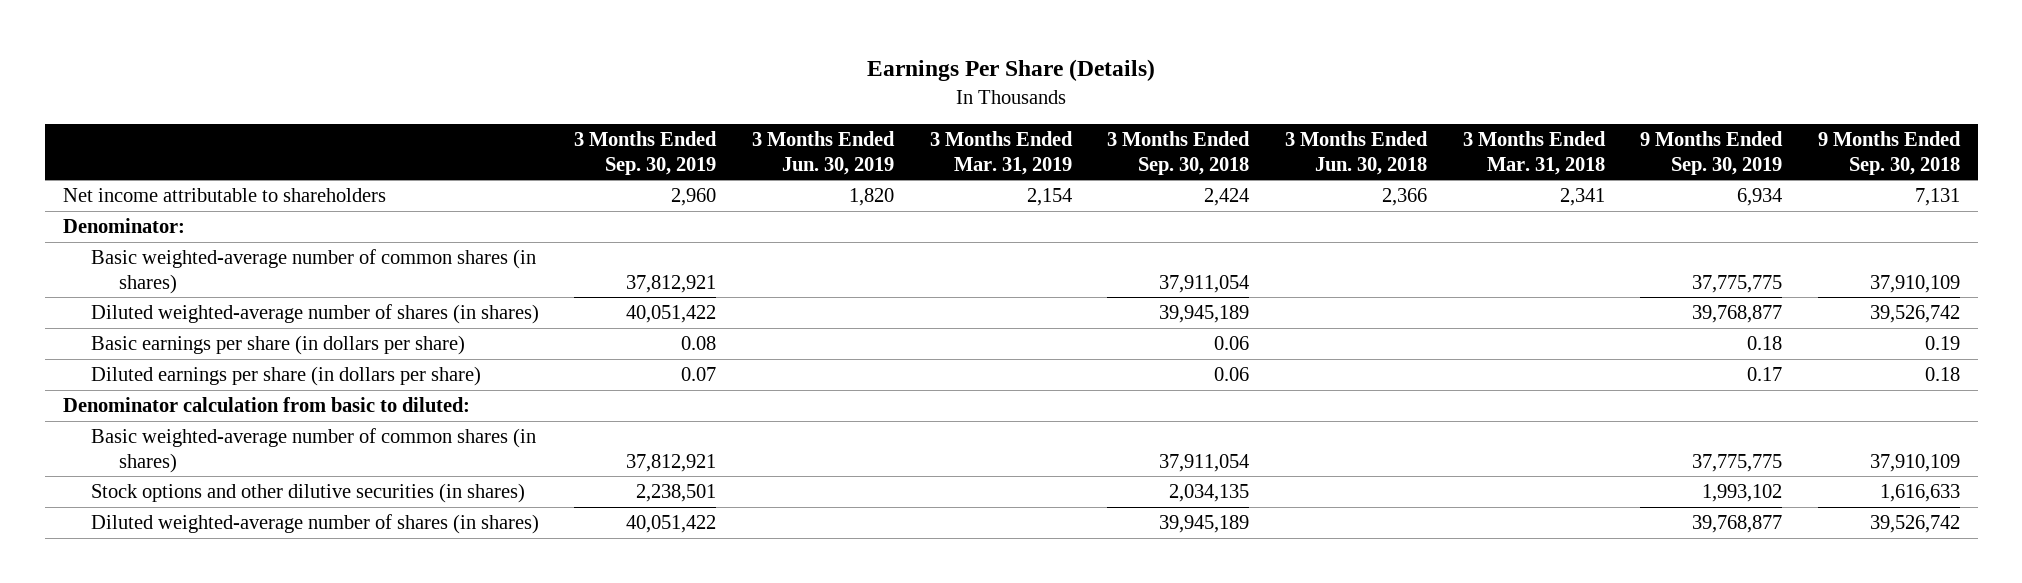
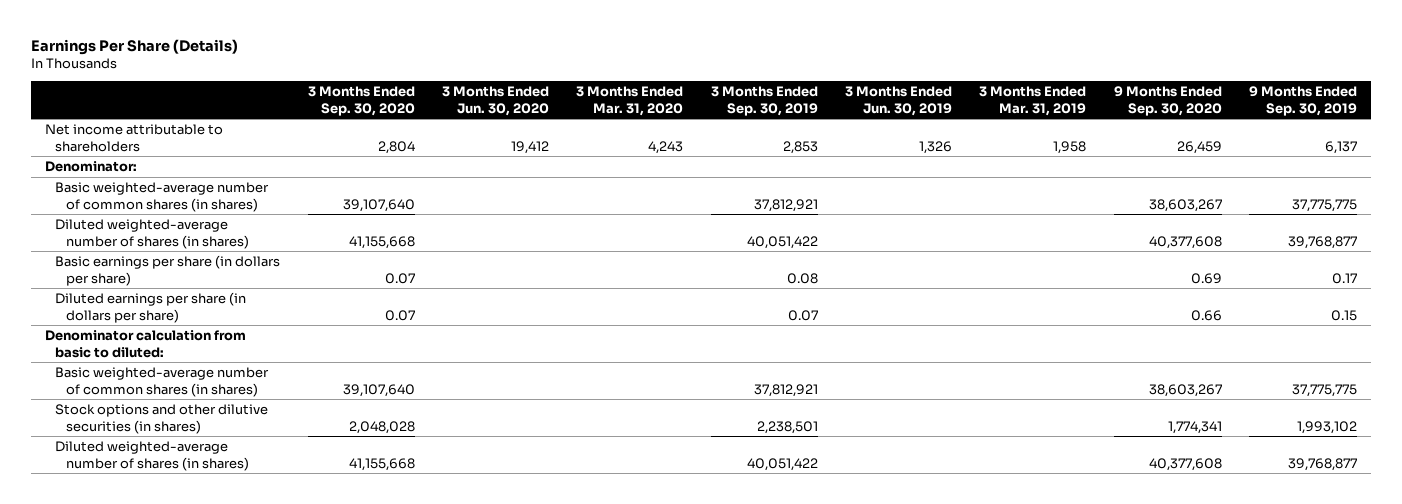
[1107,131,1251,175] 3 Months Ended Sep. 30, 2018 -> none
[1284,131,1428,175] 3 Months Ended Jun. 30, 2018 -> none
[1462,131,1606,175] 3 Months Ended Mar. 31, 2018 -> none
[1817,131,1961,175] 9 Months Ended Sep. 30, 2018 -> none
none -> [307,86,415,116] 3 Months Ended Sep. 30, 2020
none -> [442,86,550,116] 3 Months Ended Jun. 30, 2020
none -> [576,86,684,116] 3 Months Ended Mar. 31, 2020
none -> [1113,86,1222,116] 9 Months Ended Sep. 30, 2020
[671,188,717,207] 2,960 -> [782,140,818,154] 2,853
[848,188,894,207] 1,820 -> [919,140,953,154] 1,326
[1026,188,1072,207] 2,154 -> [1053,140,1087,154] 1,958
[1737,188,1783,207] 6,934 -> [1325,140,1358,154] 6,137
[1747,336,1783,351] 0.18 -> [1332,272,1358,284] 0.17
[1747,367,1783,382] 0.17 -> [1331,309,1358,321] 0.15

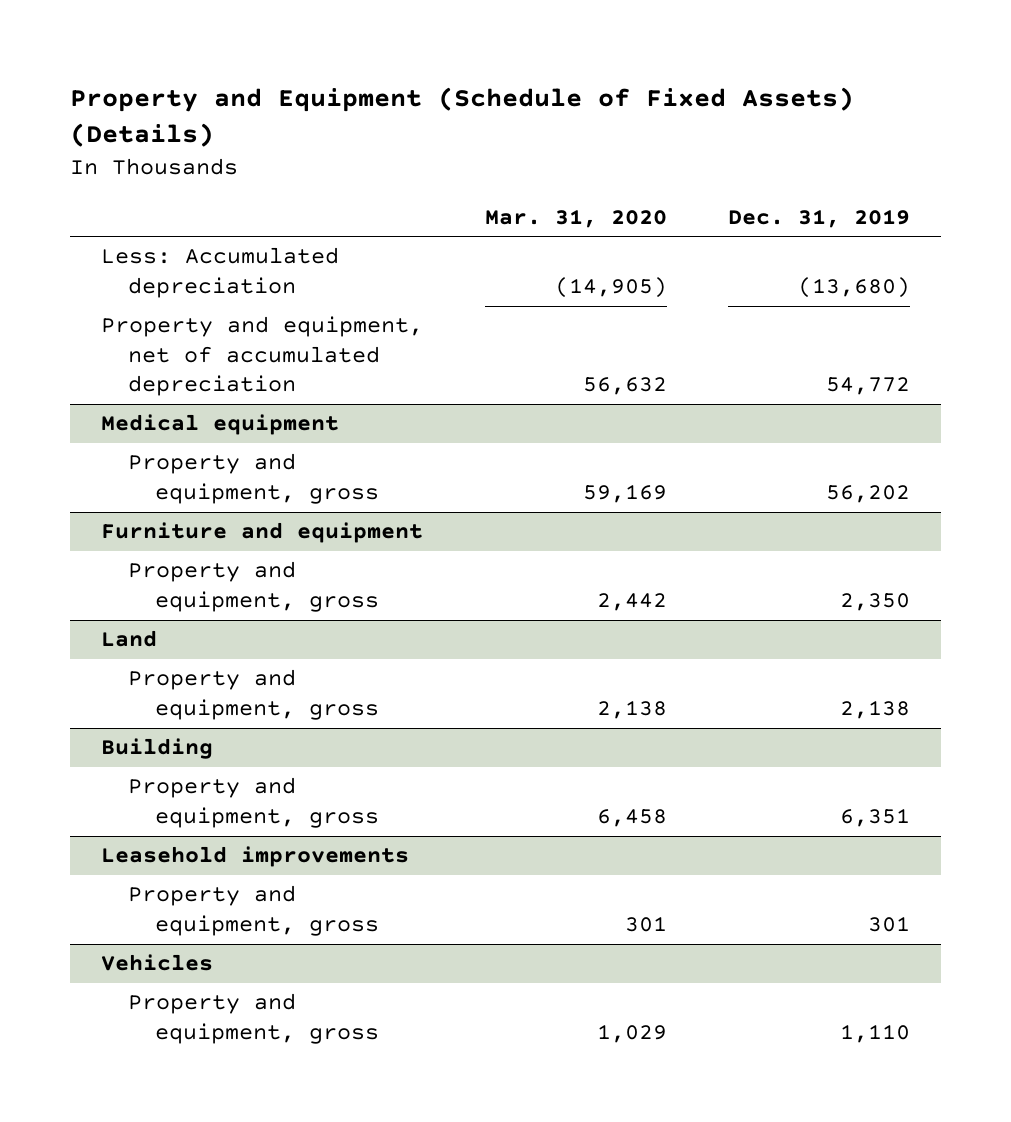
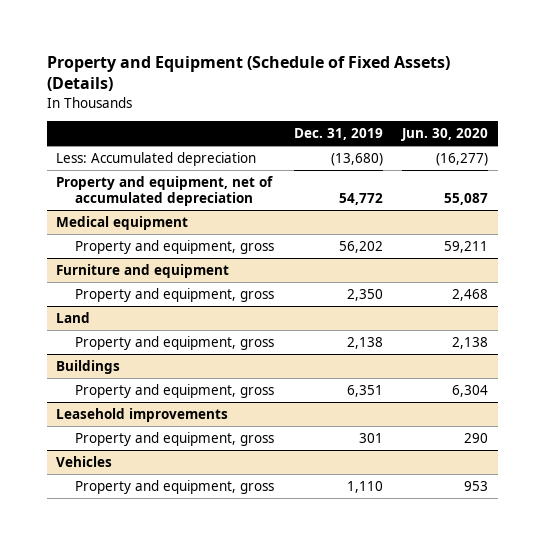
[484,208,667,228] Mar. 31, 2020 -> none
none -> [400,128,488,142] Jun. 30, 2020
[100,738,213,760] Building -> [56,359,121,374] Buildings

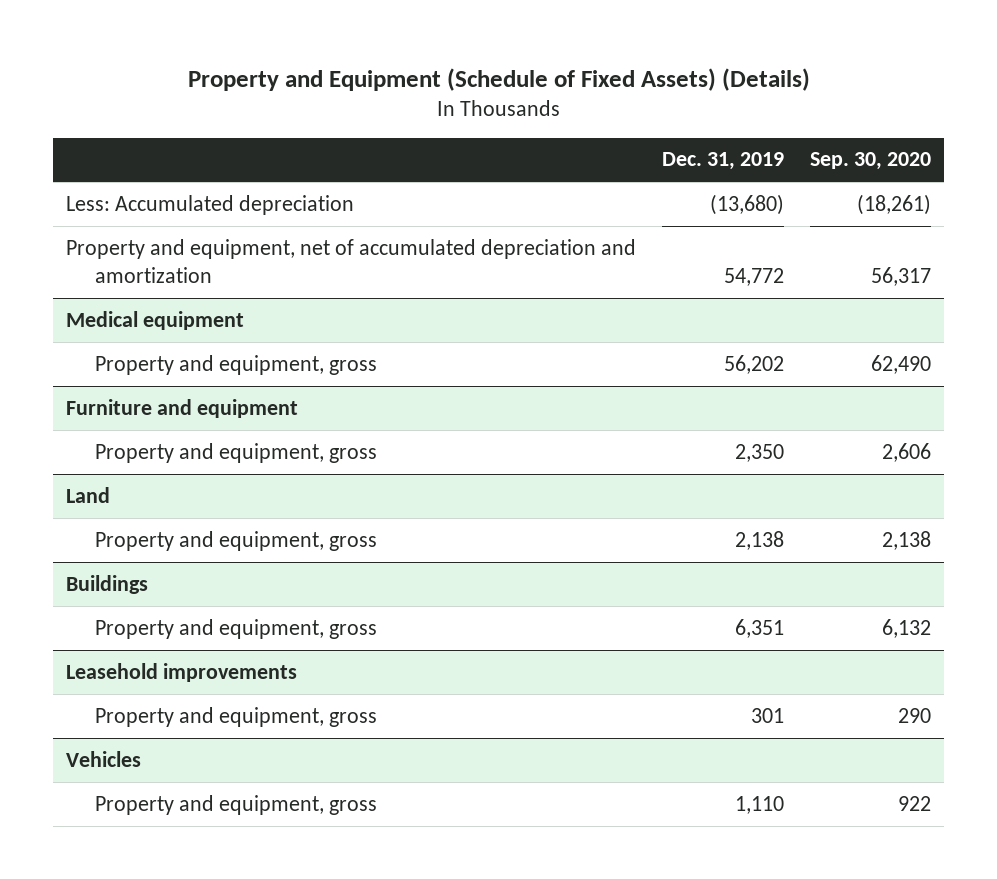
[400,128,488,142] Jun. 30, 2020 -> none
none -> [810,152,932,171] Sep. 30, 2020
[56,175,274,206] Property and equipment, net of accumulated depreciation -> [65,238,636,283] Property and equipment, net of accumulated depreciation and amortization

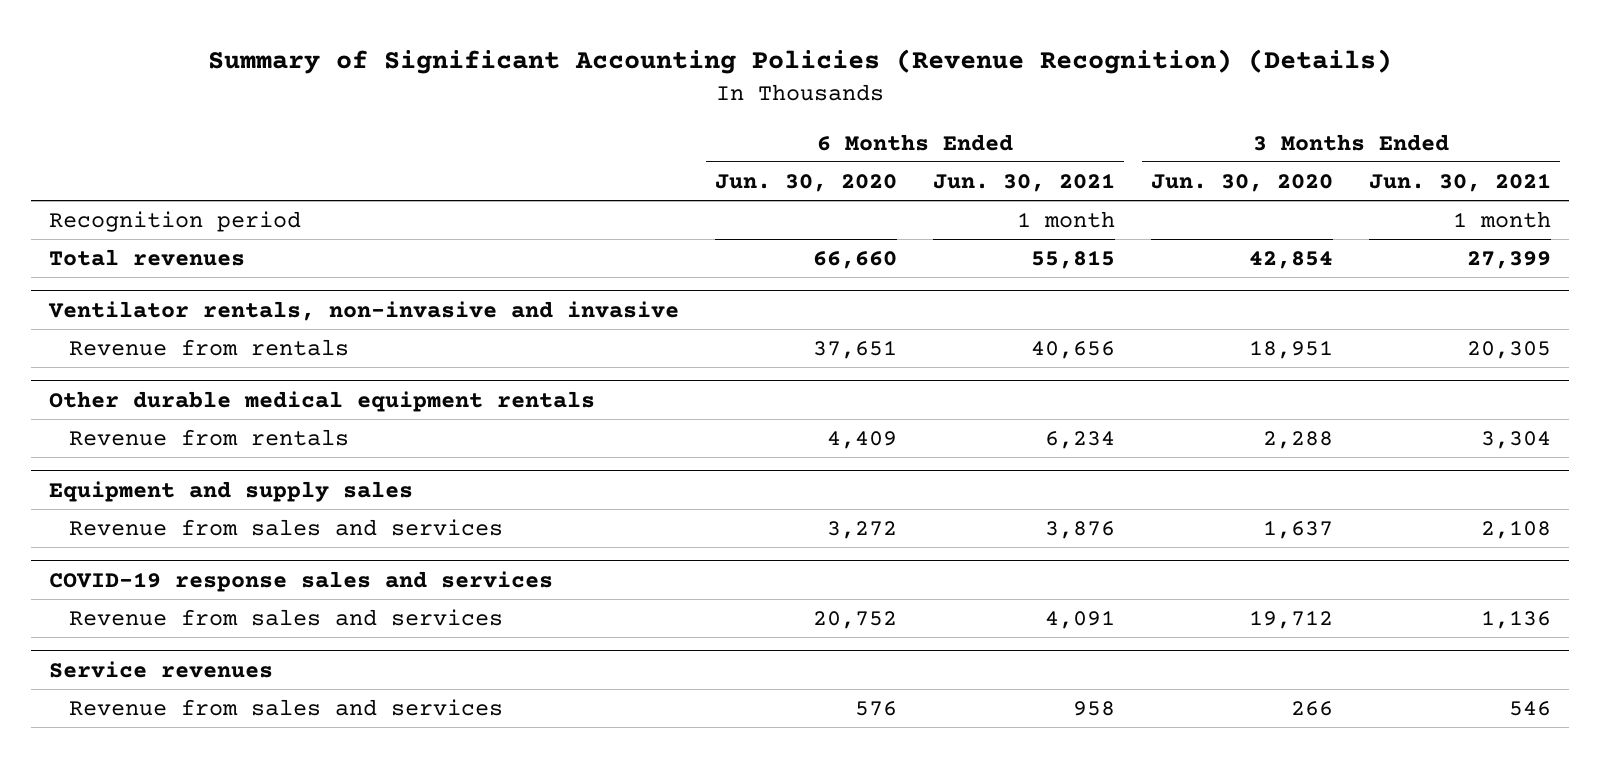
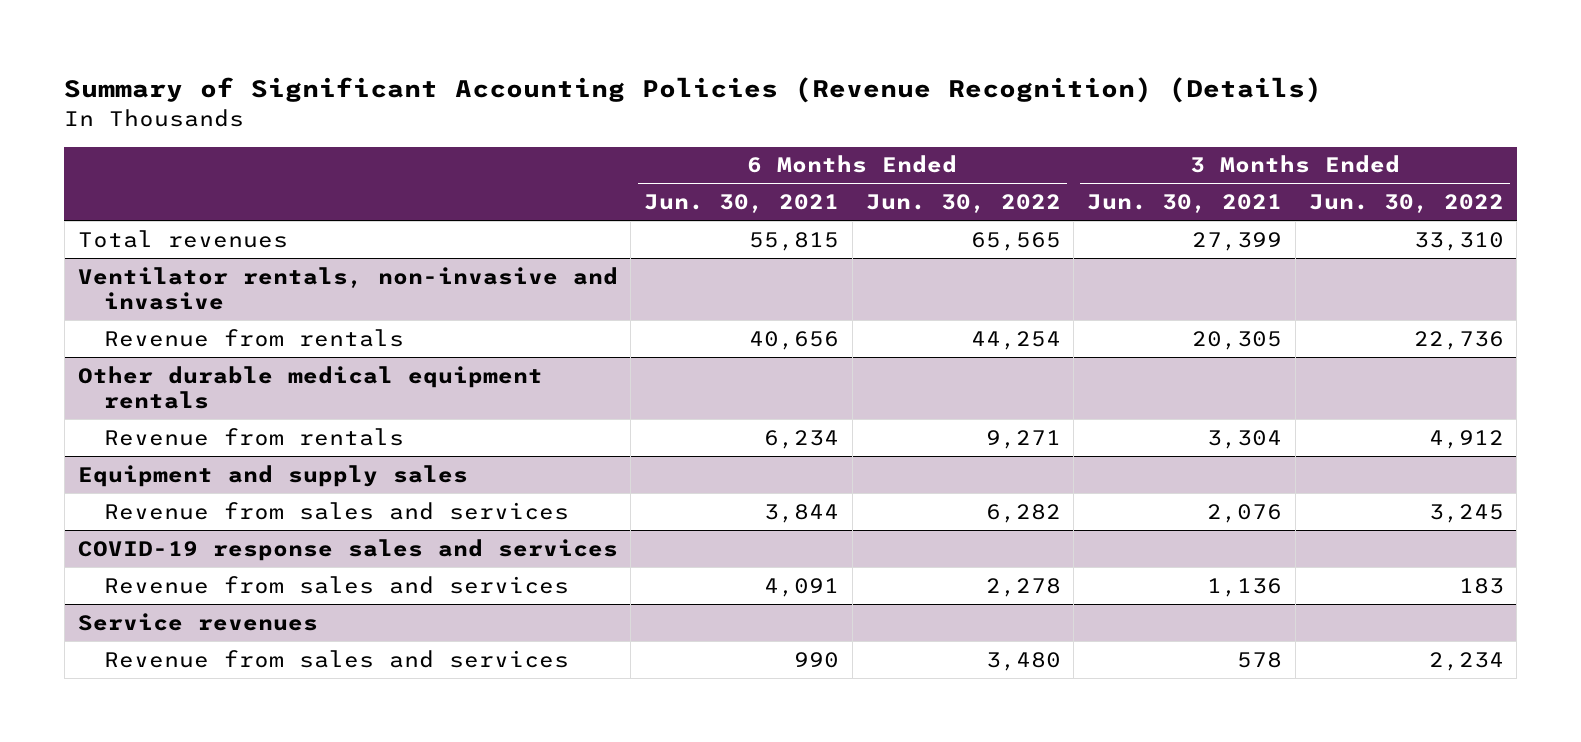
[715,173,898,192] Jun. 30, 2020 -> none
[1150,173,1333,192] Jun. 30, 2020 -> none
none -> [865,194,1061,214] Jun. 30, 2022
none -> [1308,194,1504,214] Jun. 30, 2022
[49,211,302,233] Recognition period -> none
[1044,521,1115,540] 3,876 -> [764,503,840,523] 3,844
[1480,520,1551,540] 2,108 -> [1207,503,1283,523] 2,076
[1072,701,1115,717] 958 -> [794,651,840,668] 990
[1508,701,1551,717] 546 -> [1237,651,1283,668] 578

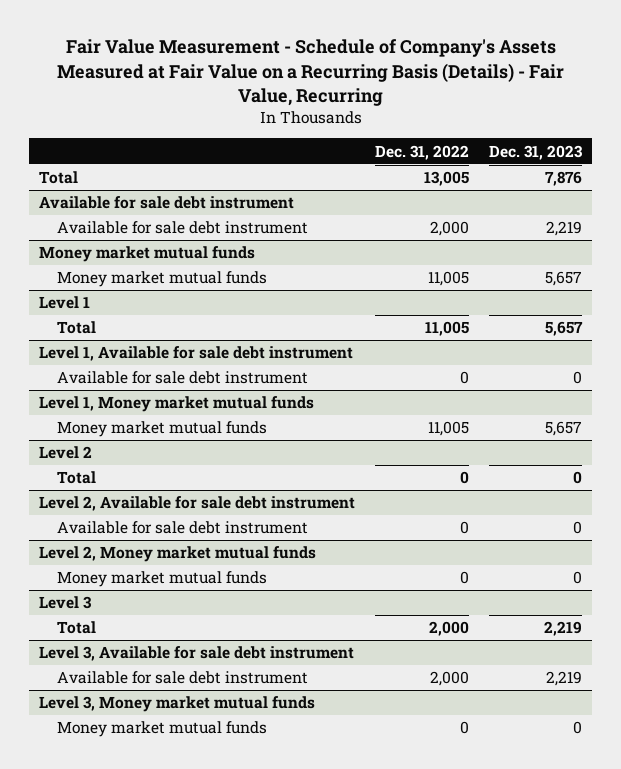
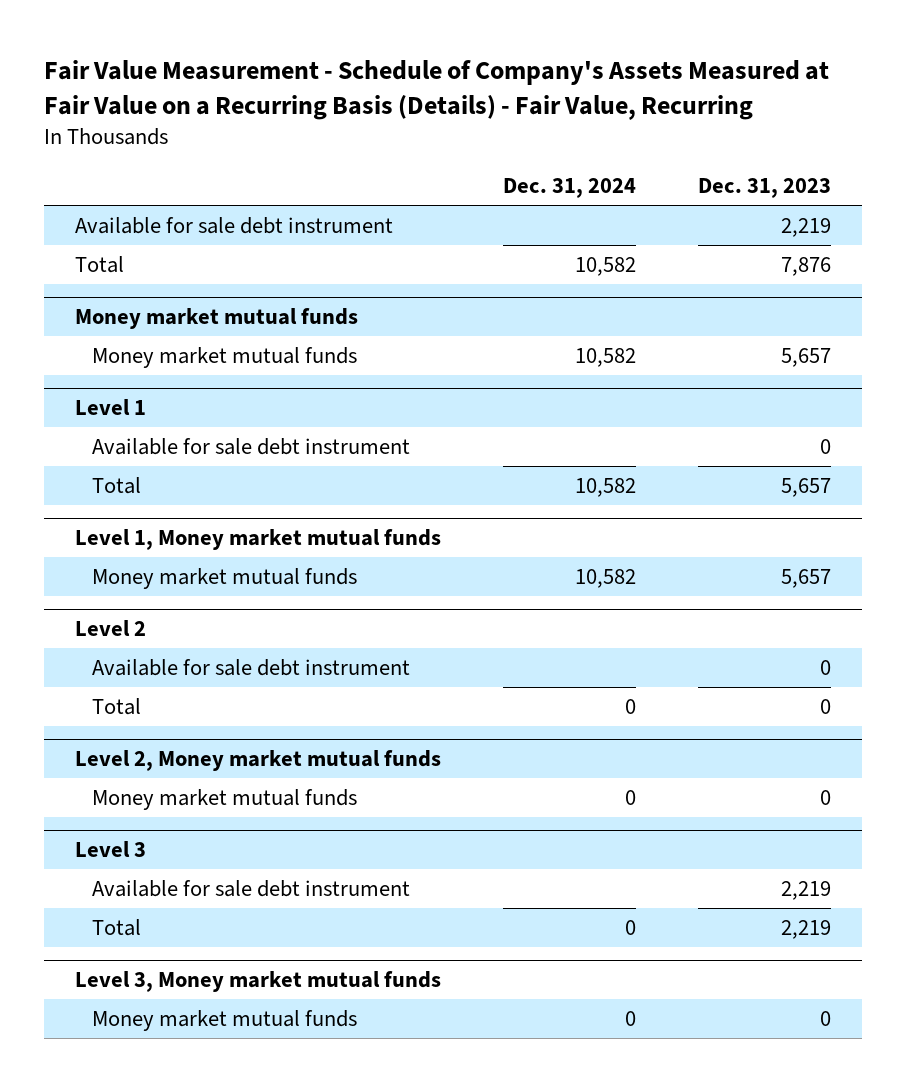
[375,144,470,160] Dec. 31, 2022 -> none
none -> [503,178,637,199] Dec. 31, 2024
[39,196,295,210] Available for sale debt instrument -> none
[39,171,79,185] Total -> [75,255,125,273] Total
[39,346,354,362] Level 1, Available for sale debt instrument -> none
[57,321,97,335] Total -> [92,476,142,494] Total
[39,496,356,512] Level 2, Available for sale debt instrument -> none
[57,471,97,485] Total -> [92,697,142,715] Total
[39,646,355,662] Level 3, Available for sale debt instrument -> none
[57,621,97,635] Total -> [92,918,142,936] Total

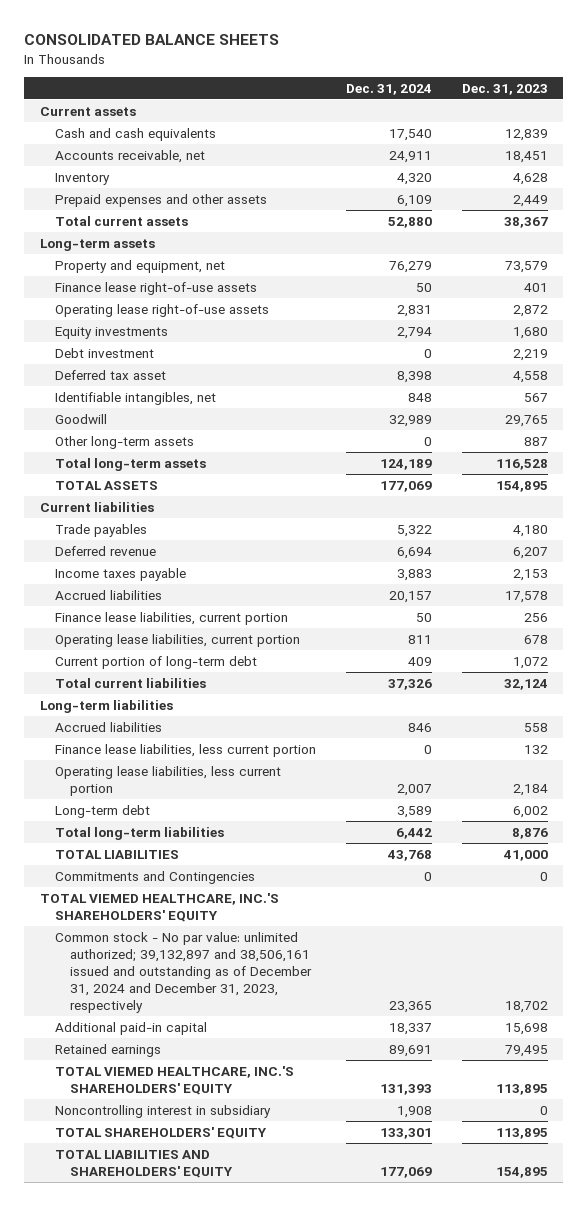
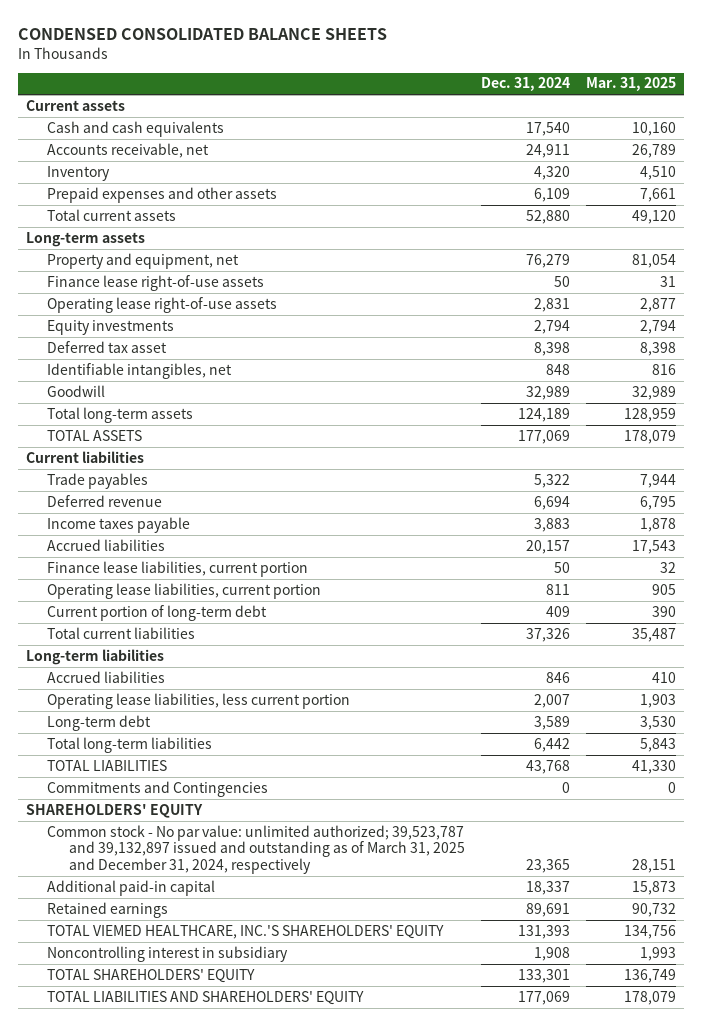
[24,34,280,46] CONSOLIDATED BALANCE SHEETS -> [17,27,387,40] CONDENSED CONSOLIDATED BALANCE SHEETS
[462,83,549,95] Dec. 31, 2023 -> none
none -> [585,77,676,92] Mar. 31, 2025
[54,347,154,358] Debt investment -> none
[54,435,194,449] Other long-term assets -> none
[54,743,316,757] Finance lease liabilities, less current portion -> none
[39,892,279,922] TOTAL VIEMED HEALTHCARE, INC.'S SHAREHOLDERS' EQUITY -> [25,803,203,818] SHAREHOLDERS' EQUITY
[54,931,312,1013] Common stock - No par value: unlimited authorized; 39,132,897 and 38,506,161 issued and outstanding as of December 31, 2024 and December 31, 2023, respectively -> [47,824,465,874] Common stock - No par value: unlimited authorized; 39,523,787 and 39,132,897 issued and outstanding as of March 31, 2025 and December 31, 2024, respectively

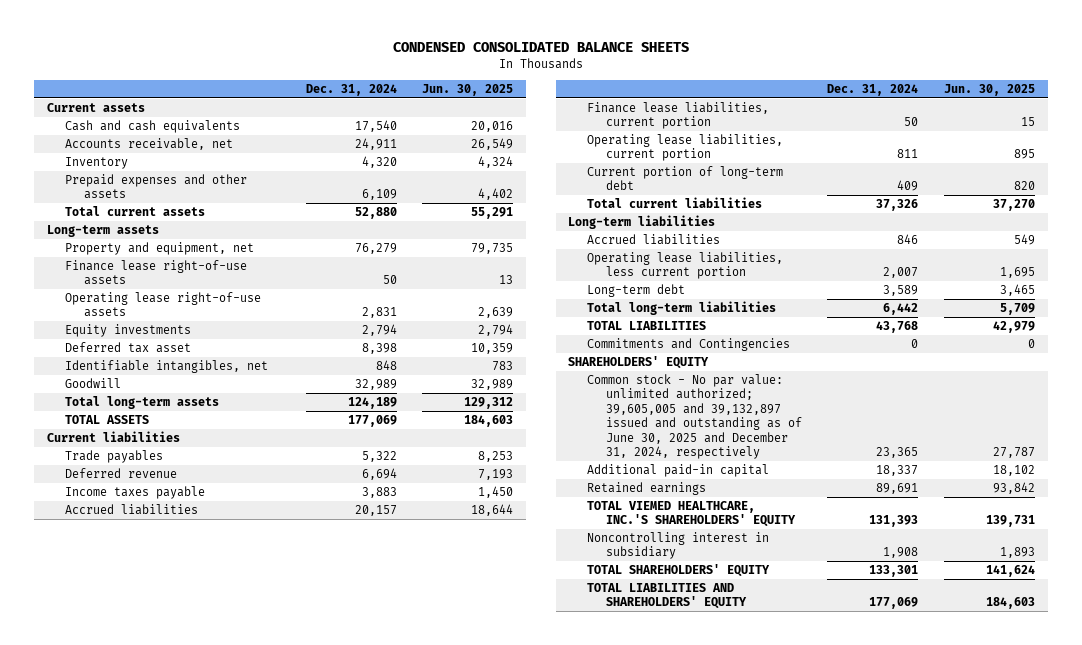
[585,77,676,92] Mar. 31, 2025 -> none
none -> [422,83,514,96] Jun. 30, 2025
[47,824,465,874] Common stock - No par value: unlimited authorized; 39,523,787 and 39,132,897 issued and outstanding as of March 31, 2025 and December 31, 2024, respectively -> [587,374,802,459] Common stock - No par value: unlimited authorized; 39,605,005 and 39,132,897 issued and outstanding as of June 30, 2025 and December 31, 2024, respectively

